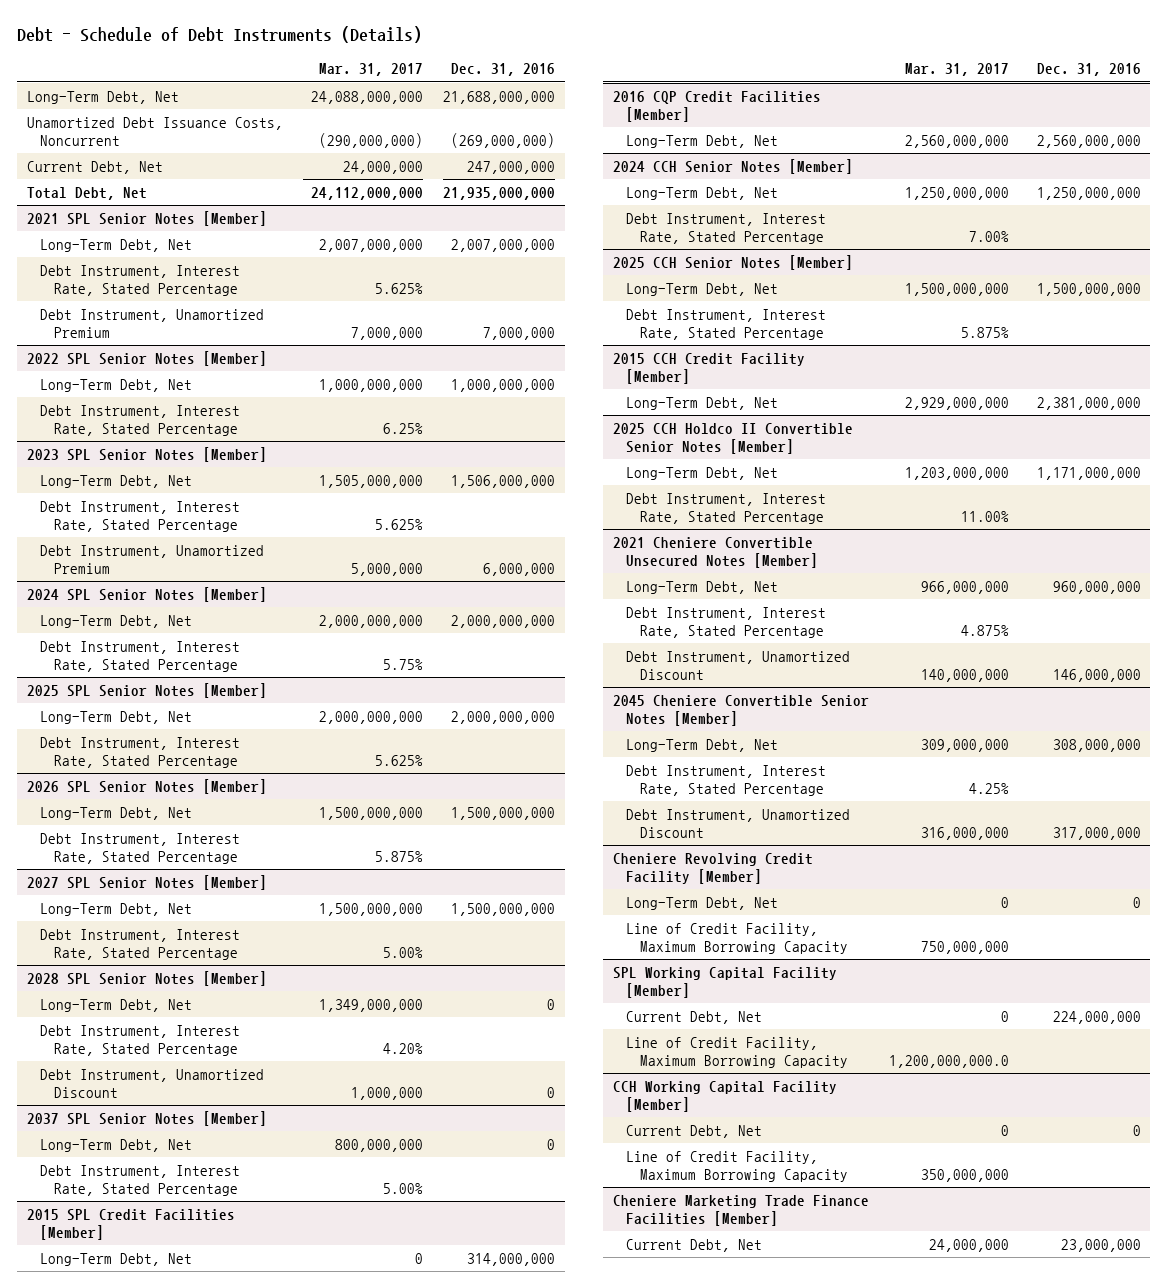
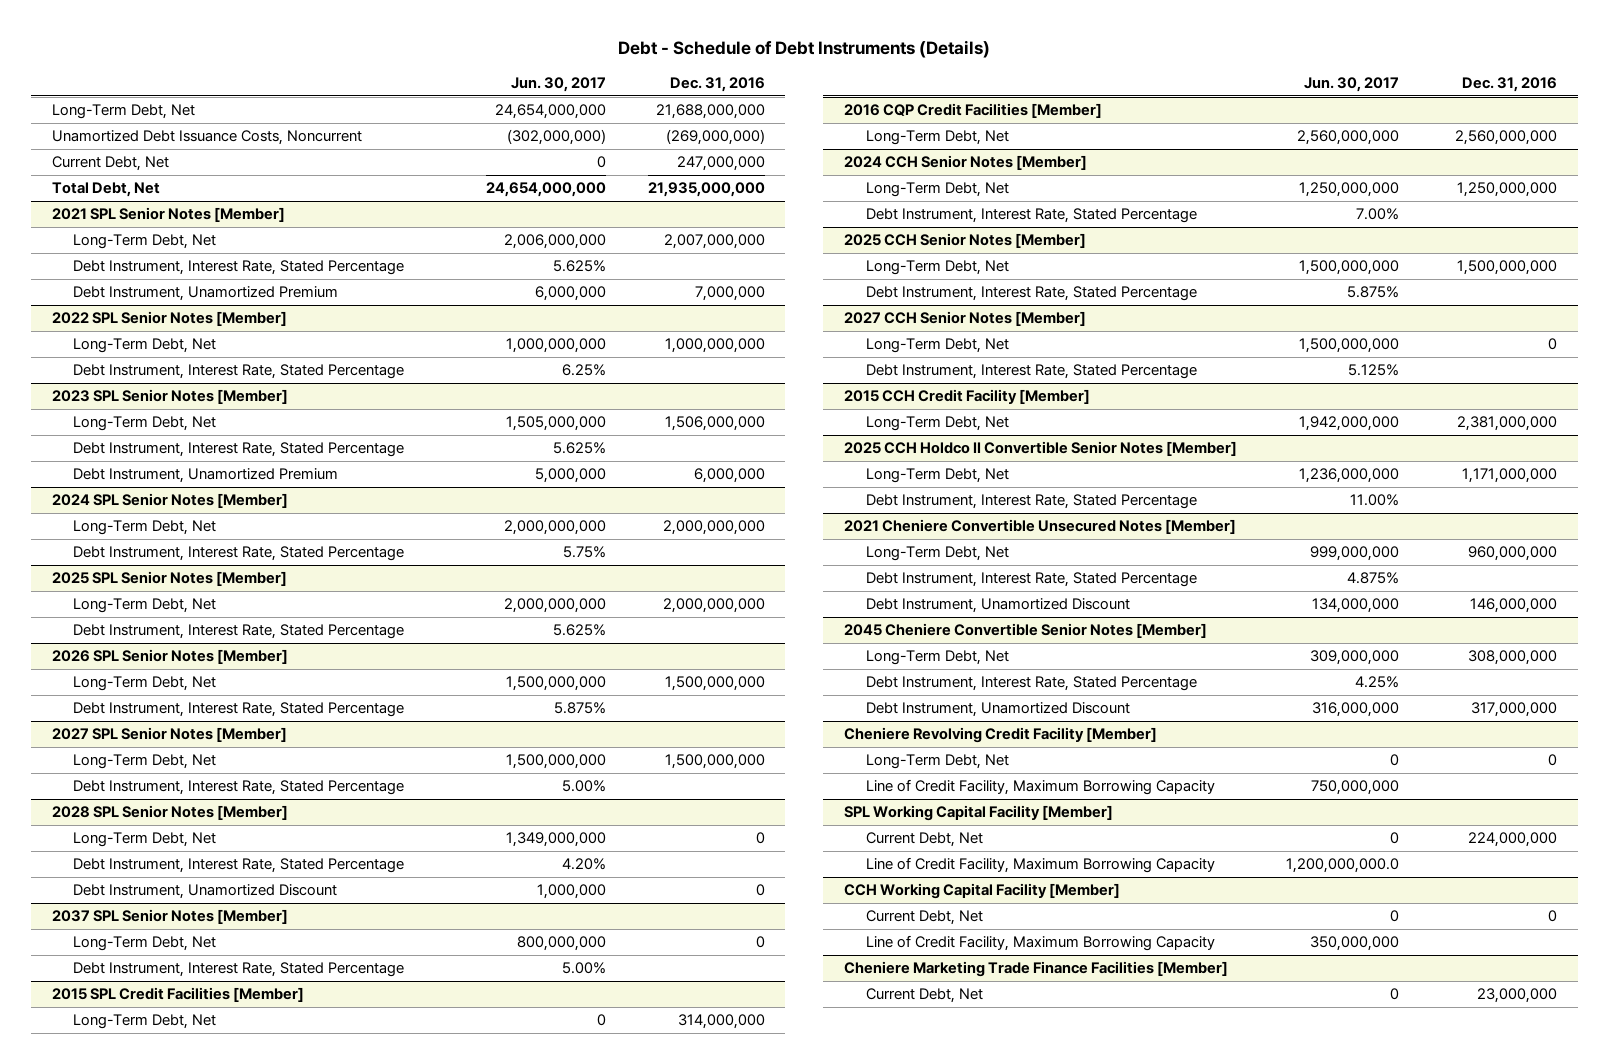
[318,63,423,77] Mar. 31, 2017 -> none
none -> [511,77,607,93] Jun. 30, 2017
none -> [844,311,1087,327] 2027 CCH Senior Notes [Member]
none -> [865,338,1009,354] Long-Term Debt, Net
none -> [865,364,1197,380] Debt Instrument, Interest Rate, Stated Percentage

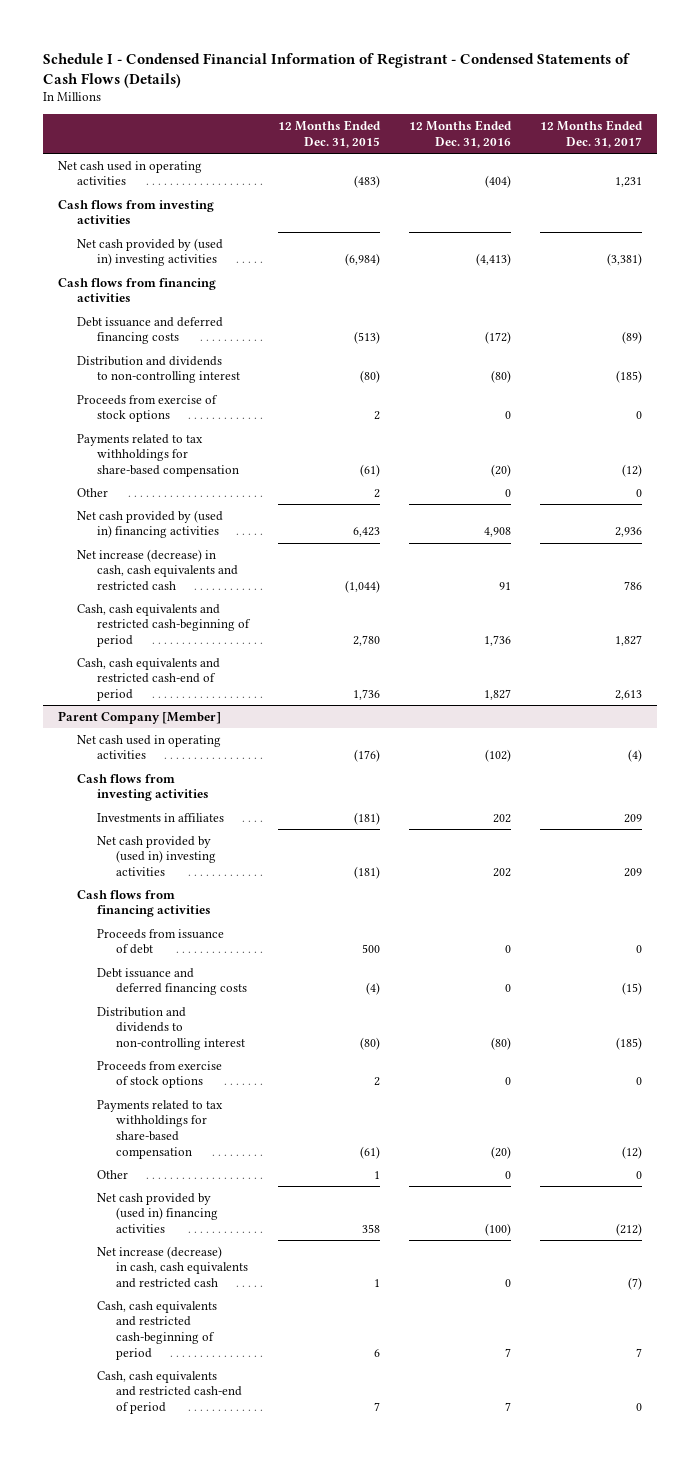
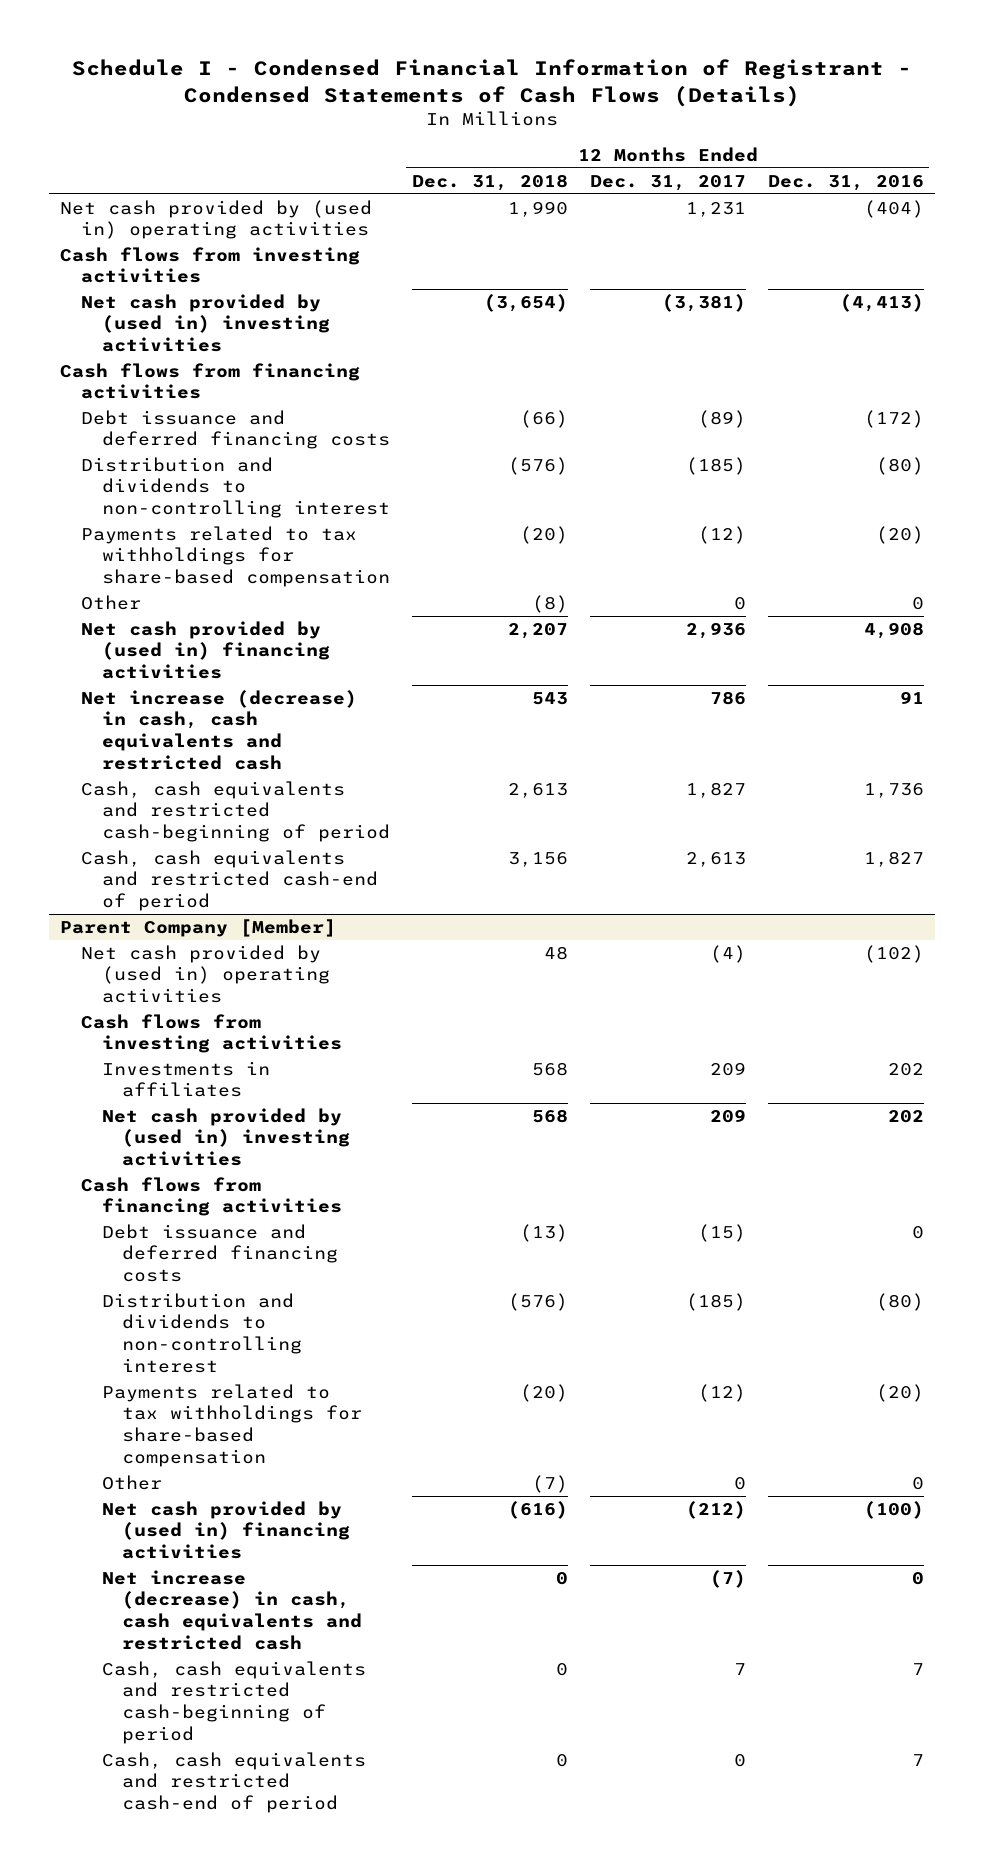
[277,120,381,148] 12 Months Ended Dec. 31, 2015 -> none
none -> [411,173,568,191] Dec. 31, 2018
[57,160,202,186] Net cash used in operating activities -> [59,199,372,240] Net cash provided by (used in) operating activities
[77,394,219,423] Proceeds from exercise of stock options -> none
[77,734,222,760] Net cash used in operating activities -> [80,944,330,1004] Net cash provided by (used in) operating activities
[96,928,224,955] Proceeds from issuance of debt -> none
[96,1060,222,1089] Proceeds from exercise of stock options -> none

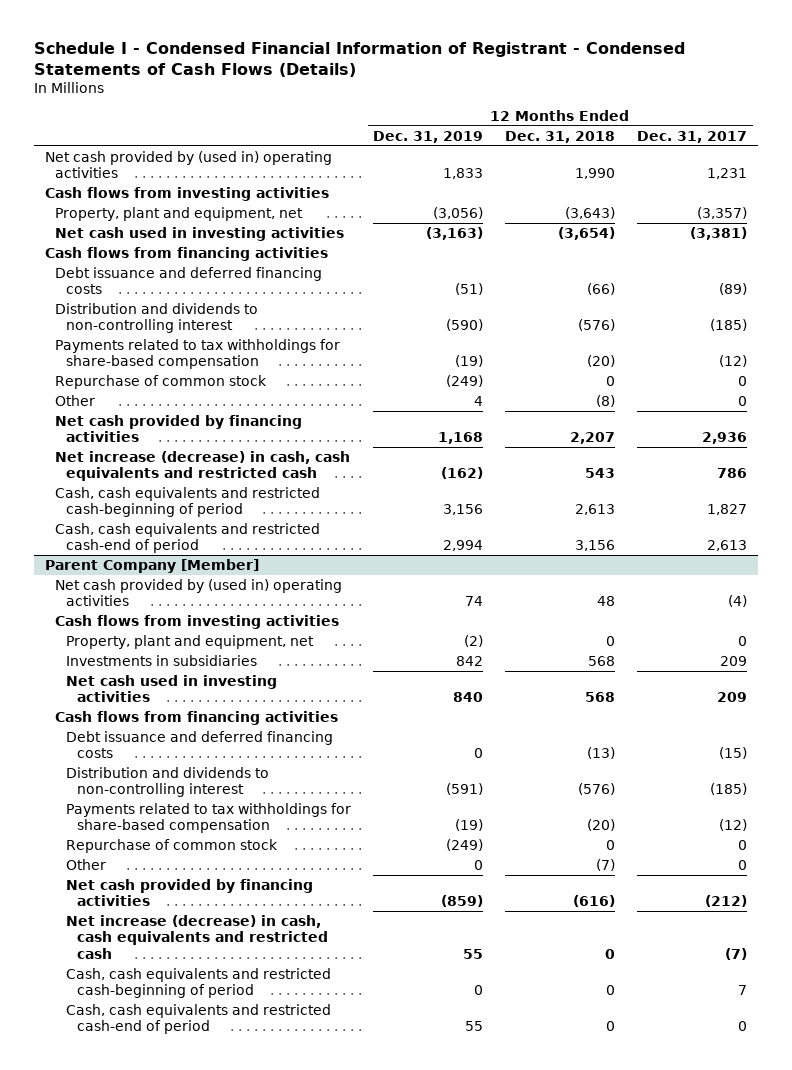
[767,174,924,191] Dec. 31, 2016 -> none
none -> [373,130,484,143] Dec. 31, 2019
none -> [55,206,304,221] Property, plant and equipment, net
[80,293,330,353] Net cash provided by (used in) investing activities -> [55,226,345,241] Net cash used in investing activities
none -> [55,374,268,389] Repurchase of common stock
[80,620,330,680] Net cash provided by (used in) financing activities -> [55,414,303,443] Net cash provided by financing activities
none -> [66,634,315,649] Property, plant and equipment, net
[101,1060,270,1098] Investments in affiliates -> [66,654,258,666] Investments in subsidiaries
[101,1107,351,1167] Net cash provided by (used in) investing activities -> [66,674,278,703] Net cash used in investing activities
none -> [66,838,279,853] Repurchase of common stock
[101,1500,351,1560] Net cash provided by (used in) financing activities -> [66,878,314,907] Net cash provided by financing activities

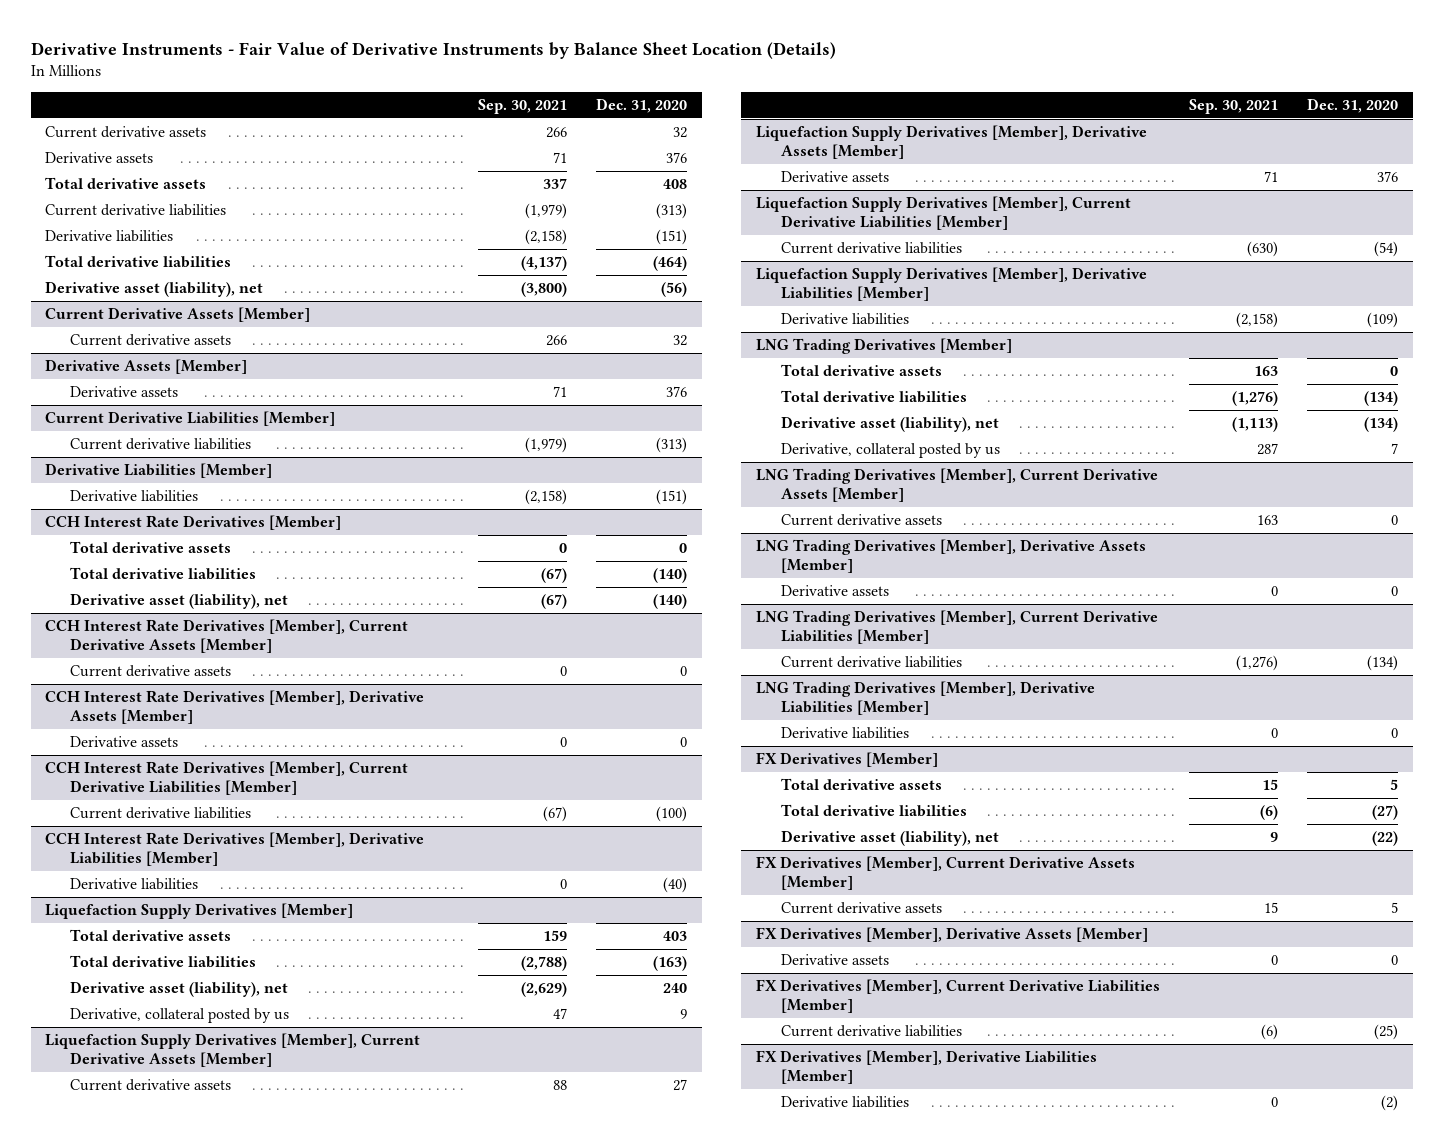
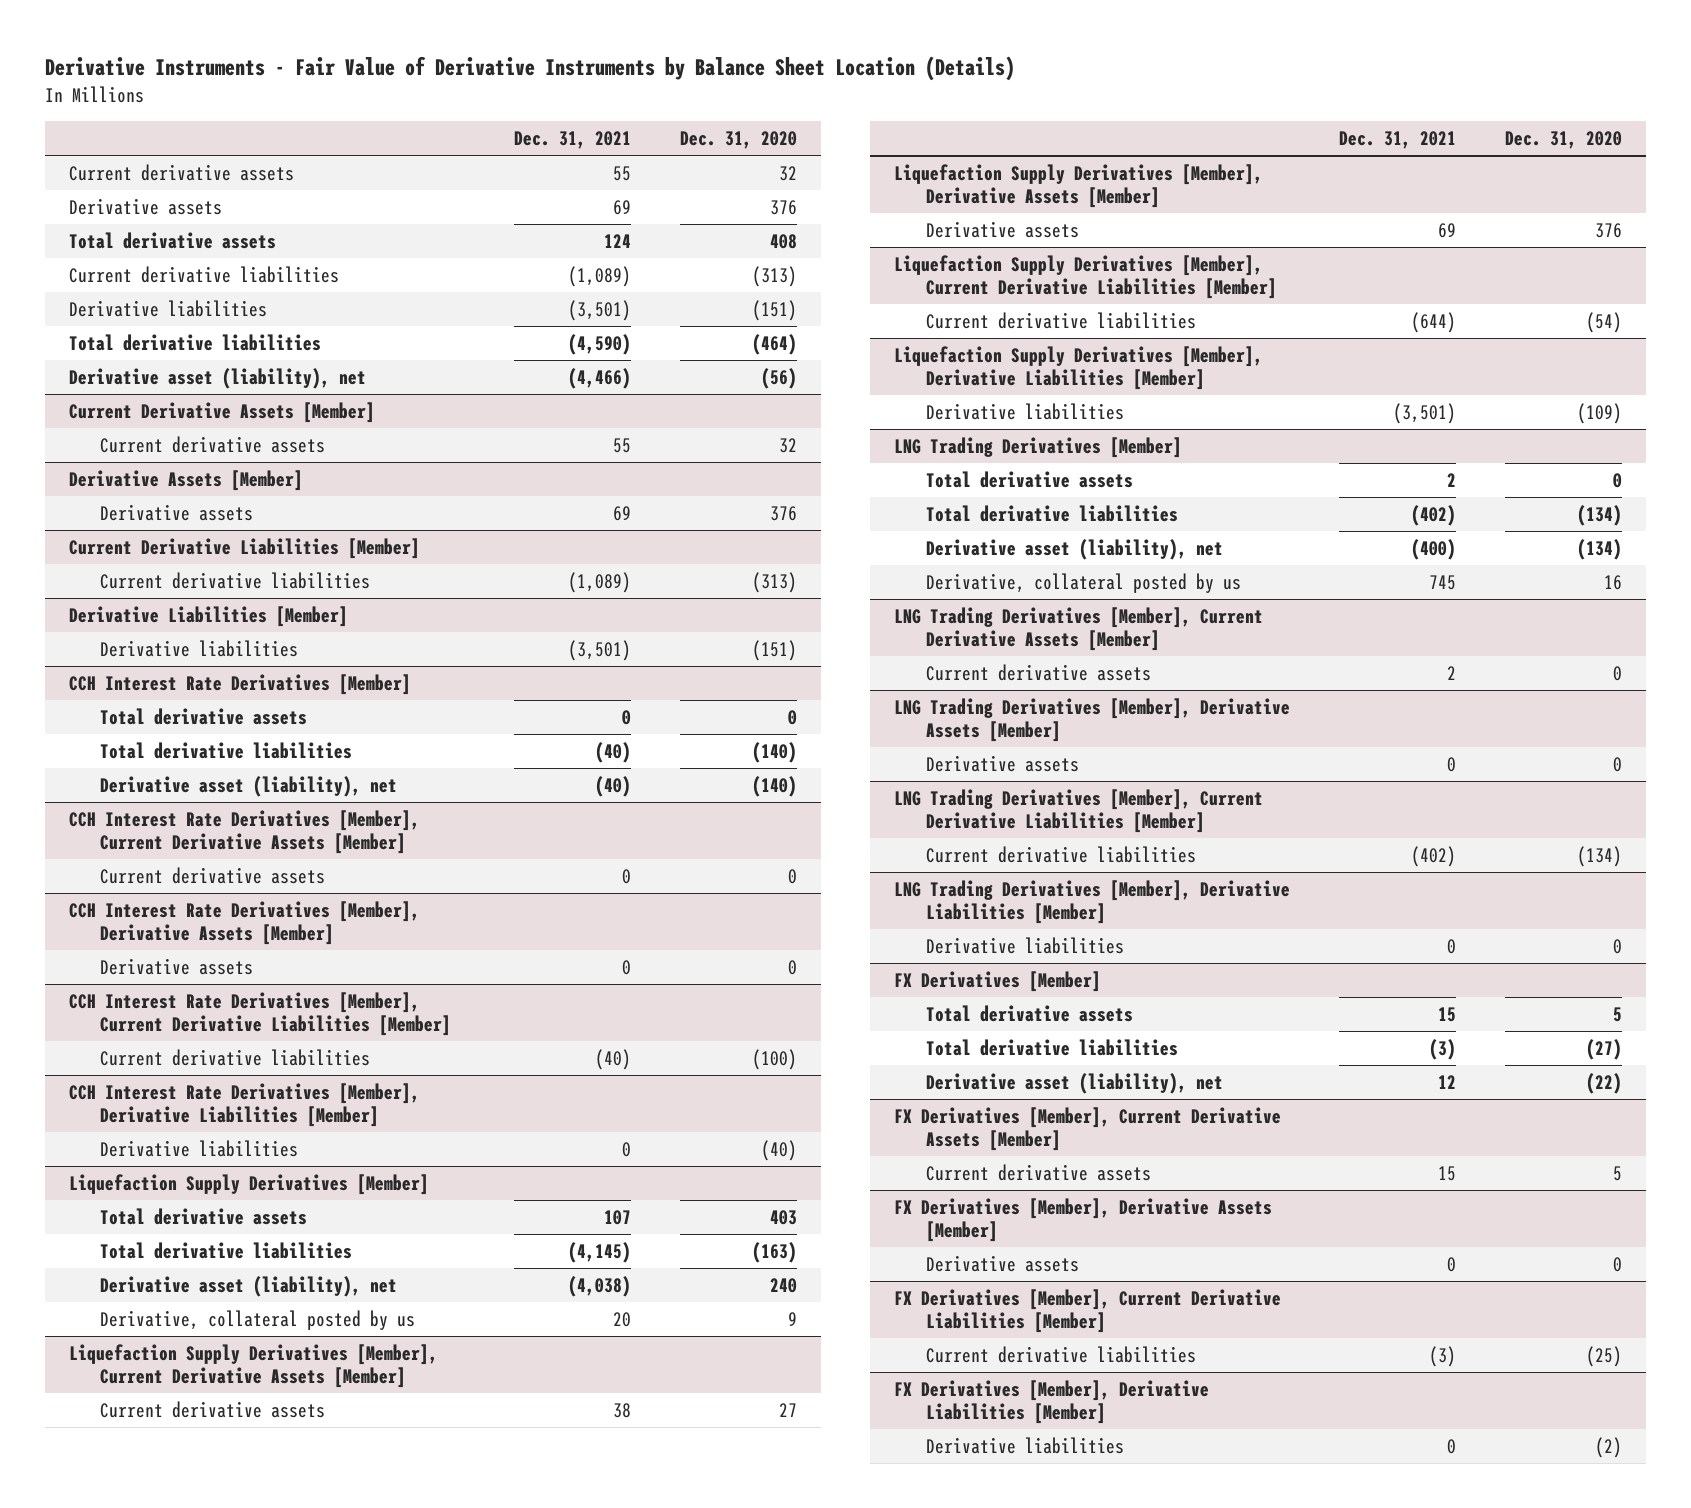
[478,99,568,115] Sep. 30, 2021 -> none
none -> [513,131,631,150] Dec. 31, 2021
[1391,442,1399,454] 7 -> [1603,574,1622,590] 16

